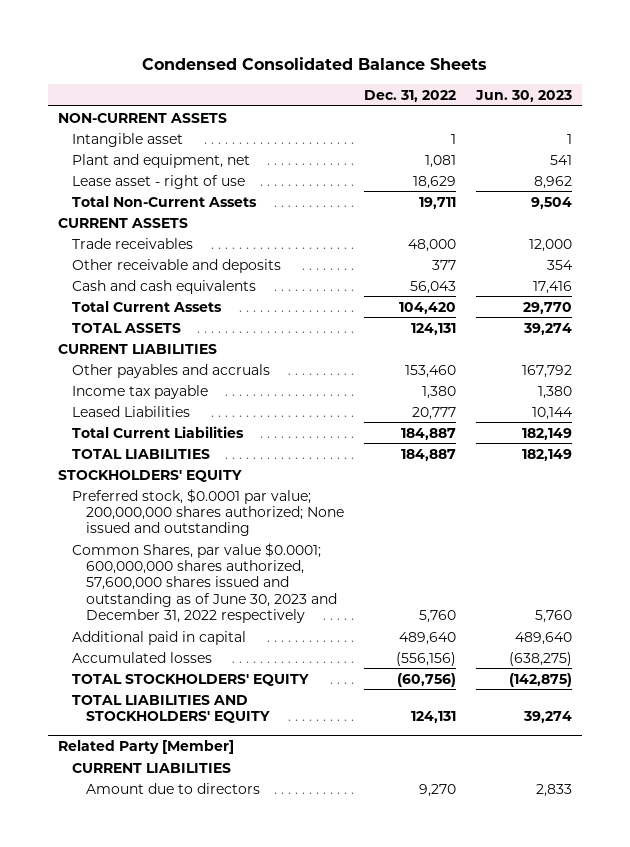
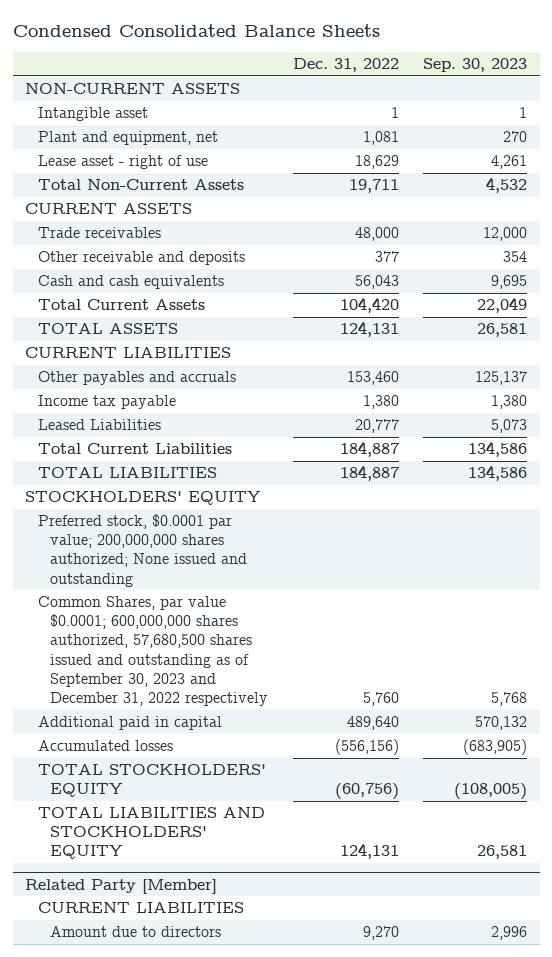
[475,89,573,102] Jun. 30, 2023 -> none
none -> [423,58,528,73] Sep. 30, 2023
[71,542,337,623] Common Shares, par value $0.0001; 600,000,000 shares authorized, 57,600,000 shares issued and outstanding as of June 30, 2023 and December 31, 2022 respectively -> [37,596,268,707] Common Shares, par value $0.0001; 600,000,000 shares authorized, 57,680,500 shares issued and outstanding as of September 30, 2023 and December 31, 2022 respectively

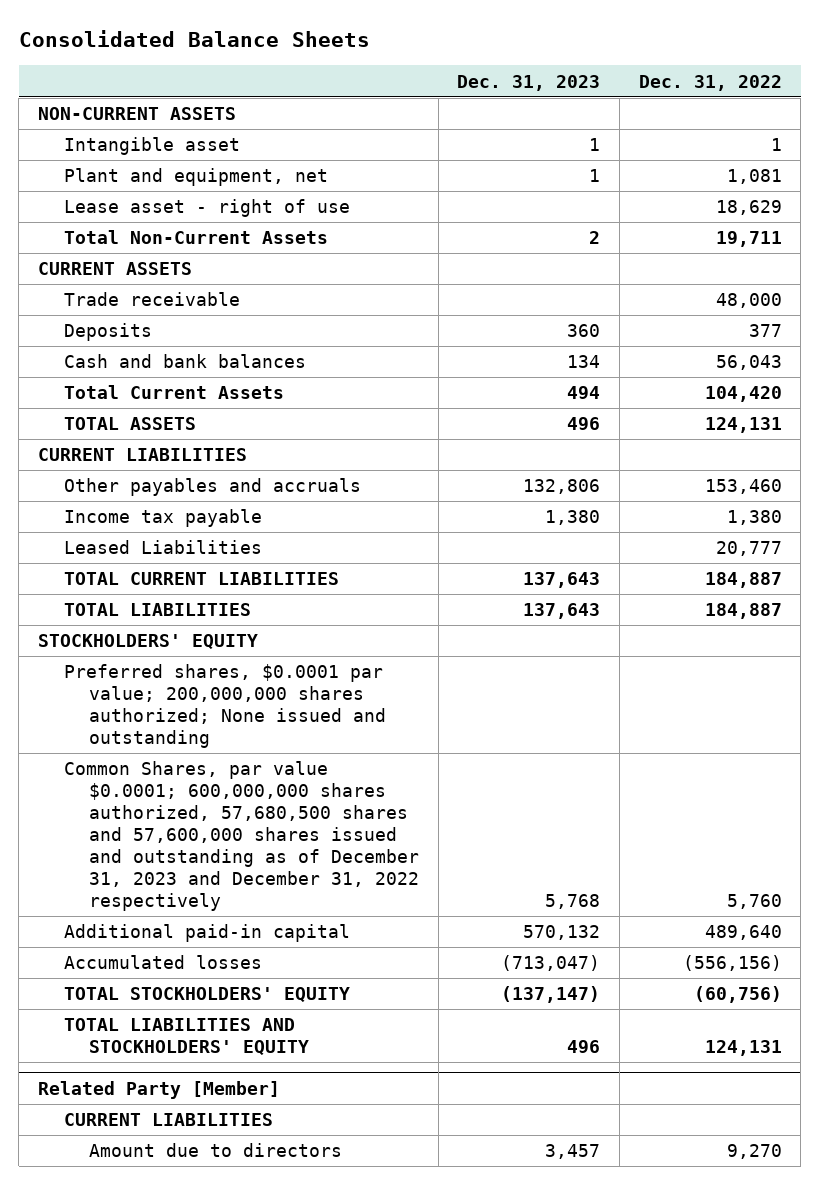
[12,23,380,37] Condensed Consolidated Balance Sheets -> [18,30,370,48] Consolidated Balance Sheets
[423,58,528,73] Sep. 30, 2023 -> none
none -> [457,74,601,91] Dec. 31, 2023
[37,227,161,239] Trade receivables -> [63,292,240,307] Trade receivable
[37,251,245,266] Other receivable and deposits -> [63,323,152,342] Deposits
[37,275,224,290] Cash and cash equivalents -> [63,354,306,369] Cash and bank balances
[37,443,232,455] Total Current Liabilities -> [63,572,339,586] TOTAL CURRENT LIABILITIES
[37,514,247,587] Preferred stock, $0.0001 par value; 200,000,000 shares authorized; None issued and outstanding -> [63,664,387,748] Preferred shares, $0.0001 par value; 200,000,000 shares authorized; None issued and outstanding
[37,596,268,707] Common Shares, par value $0.0001; 600,000,000 shares authorized, 57,680,500 shares issued and outstanding as of September 30, 2023 and December 31, 2022 respectively -> [63,761,420,911] Common Shares, par value $0.0001; 600,000,000 shares authorized, 57,680,500 shares and 57,600,000 shares issued and outstanding as of December 31, 2023 and December 31, 2022 respectively
[37,716,222,731] Additional paid in capital -> [63,924,350,943] Additional paid-in capital

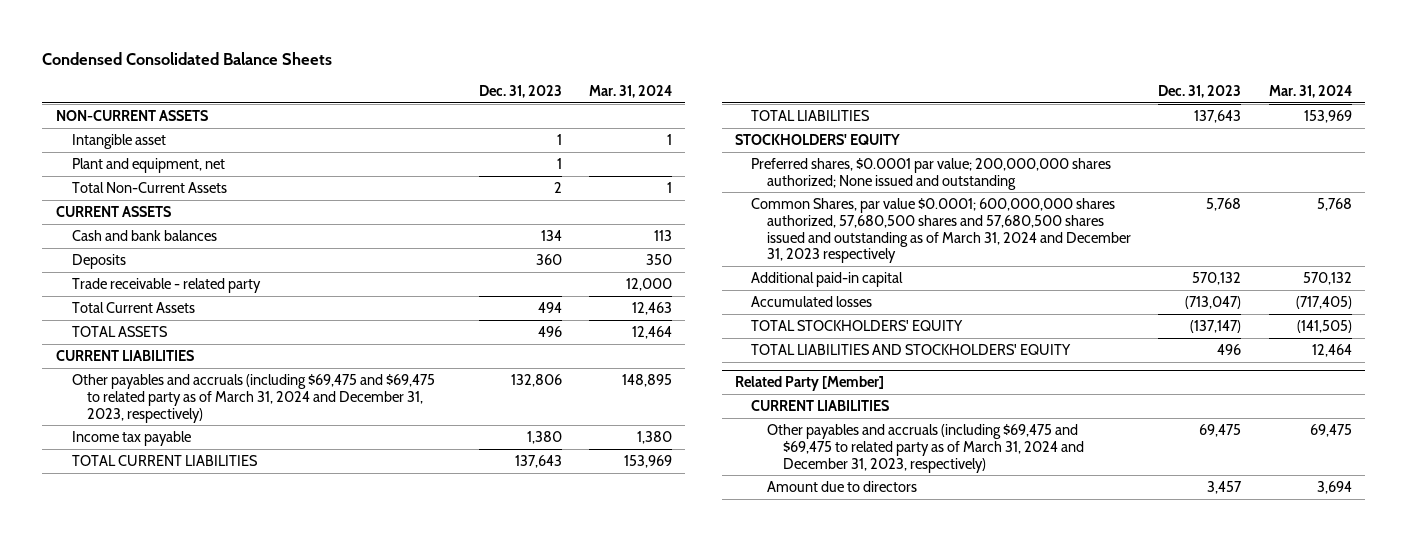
[18,30,370,48] Consolidated Balance Sheets -> [42,51,333,65] Condensed Consolidated Balance Sheets
[638,74,782,91] Dec. 31, 2022 -> none
none -> [588,85,672,99] Mar. 31, 2024
[63,199,350,218] Lease asset - right of use -> none
[63,292,240,307] Trade receivable -> none
[63,323,152,342] Deposits -> [71,253,126,269] Deposits
none -> [71,277,261,293] Trade receivable - related party
[63,478,361,497] Other payables and accruals -> [71,373,435,423] Other payables and accruals (including $69,475 and $69,475 to related party as of March 31, 2024 and December 31, 2023, respectively)
[63,540,262,555] Leased Liabilities -> none
[63,761,420,911] Common Shares, par value $0.0001; 600,000,000 shares authorized, 57,680,500 shares and 57,600,000 shares issued and outstanding as of December 31, 2023 and December 31, 2022 respectively -> [751,197,1132,264] Common Shares, par value $0.0001; 600,000,000 shares authorized, 57,680,500 shares and 57,680,500 shares issued and outstanding as of March 31, 2024 and December 31, 2023 respectively
none -> [767,423,1085,473] Other payables and accruals (including $69,475 and $69,475 to related party as of March 31, 2024 and December 31, 2023, respectively)

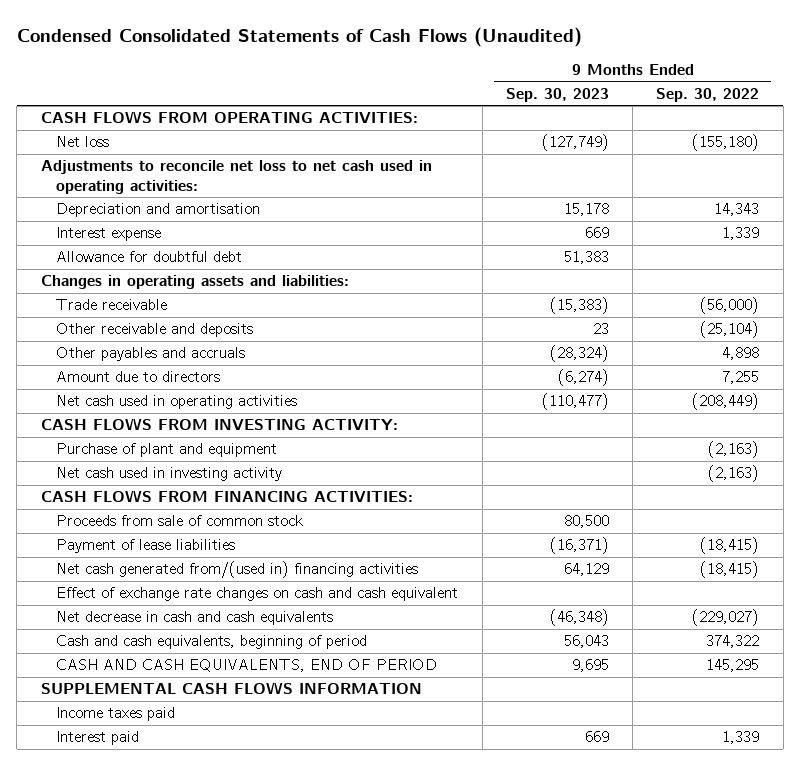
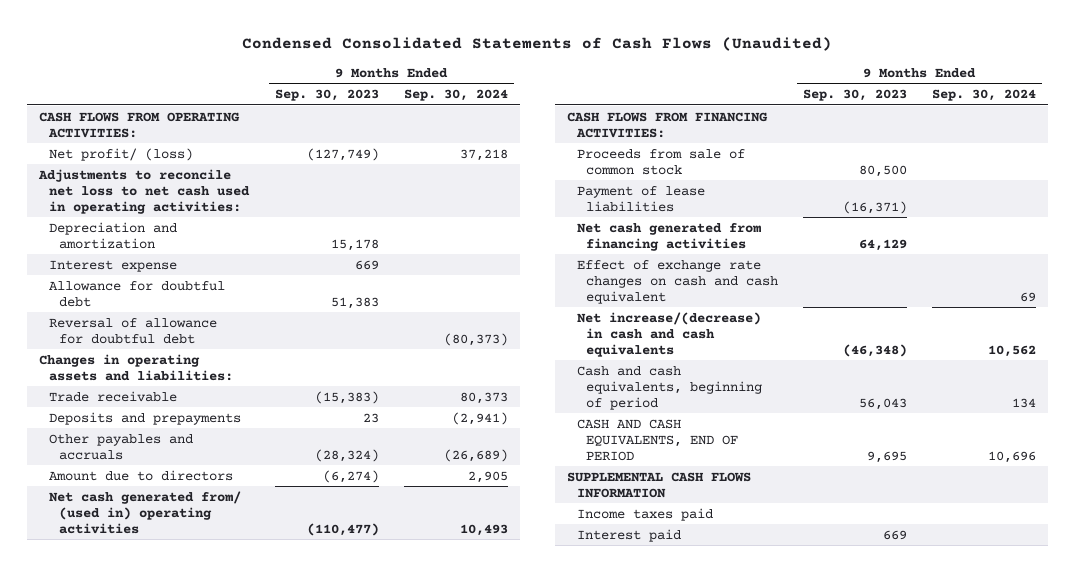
[656,87,760,102] Sep. 30, 2022 -> none
none -> [403,88,508,101] Sep. 30, 2024
[56,136,110,148] Net loss -> [48,147,193,161] Net profit/ (loss)
[56,203,261,218] Depreciation and amortisation -> [48,221,177,249] Depreciation and amortization
none -> [48,317,217,344] Reversal of allowance for doubtful debt
[56,323,254,338] Other receivable and deposits -> none
none -> [48,411,241,425] Deposits and prepayments
[40,418,398,431] CASH FLOWS FROM INVESTING ACTIVITY: -> none
[56,443,278,458] Purchase of plant and equipment -> none
[56,467,283,482] Net cash used in investing activity -> none
[56,395,298,410] Net cash used in operating activities -> [48,490,241,534] Net cash generated from/ (used in) operating activities
[56,561,419,579] Net cash generated from/(used in) financing activities -> [576,222,761,251] Net cash generated from financing activities
[56,611,334,626] Net decrease in cash and cash equivalents -> [576,311,761,357] Net increase/(decrease) in cash and cash equivalents

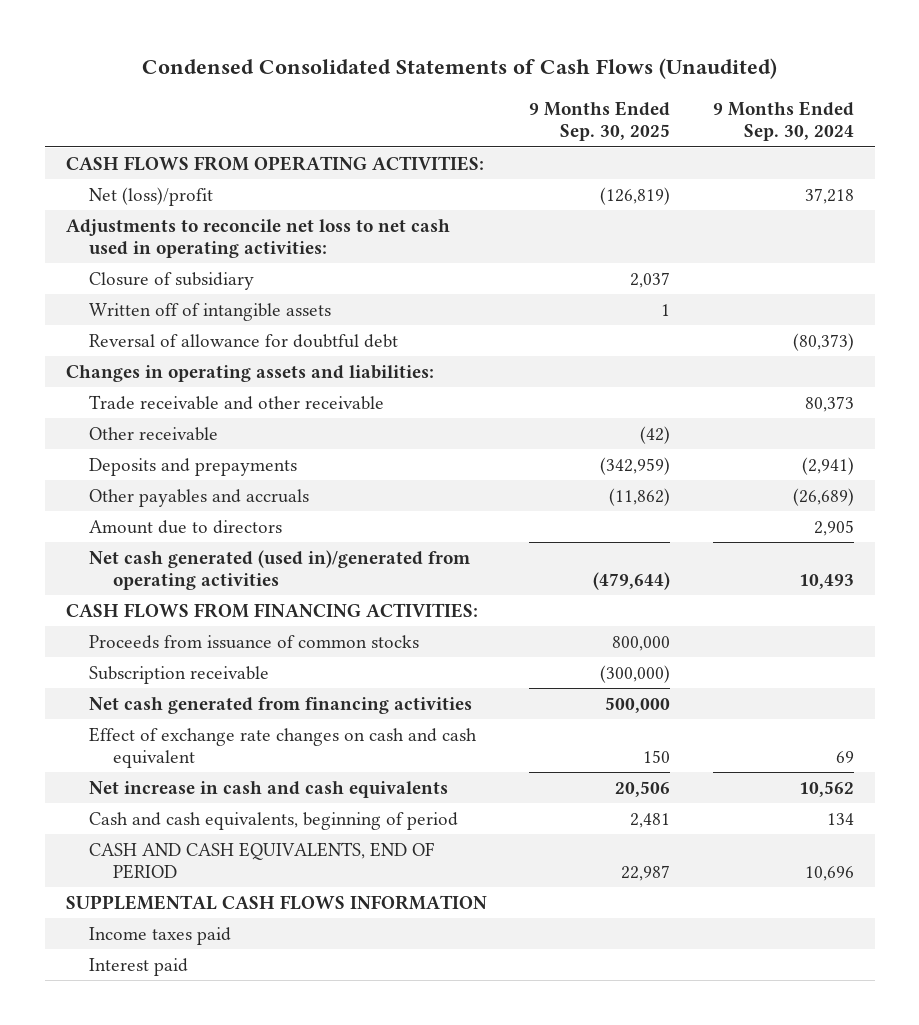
[275,88,380,101] Sep. 30, 2023 -> none
none -> [529,101,671,142] 9 Months Ended Sep. 30, 2025
[48,147,193,161] Net profit/ (loss) -> [89,186,214,206] Net (loss)/profit
[48,221,177,249] Depreciation and amortization -> none
[48,259,177,272] Interest expense -> none
[48,280,225,307] Allowance for doubtful debt -> none
none -> [89,271,255,290] Closure of subsidiary
none -> [89,302,332,321] Written off of intangible assets
[48,390,177,402] Trade receivable -> [89,394,385,410] Trade receivable and other receivable
none -> [89,426,219,441] Other receivable
[48,490,241,534] Net cash generated from/ (used in) operating activities -> [89,549,471,590] Net cash generated (used in)/generated from operating activities
[576,185,705,212] Payment of lease liabilities -> none
[576,148,745,175] Proceeds from sale of common stock -> [89,634,420,649] Proceeds from issuance of common stocks
none -> [89,665,270,684] Subscription receivable
[576,311,761,357] Net increase/(decrease) in cash and cash equivalents -> [89,780,449,798] Net increase in cash and cash equivalents

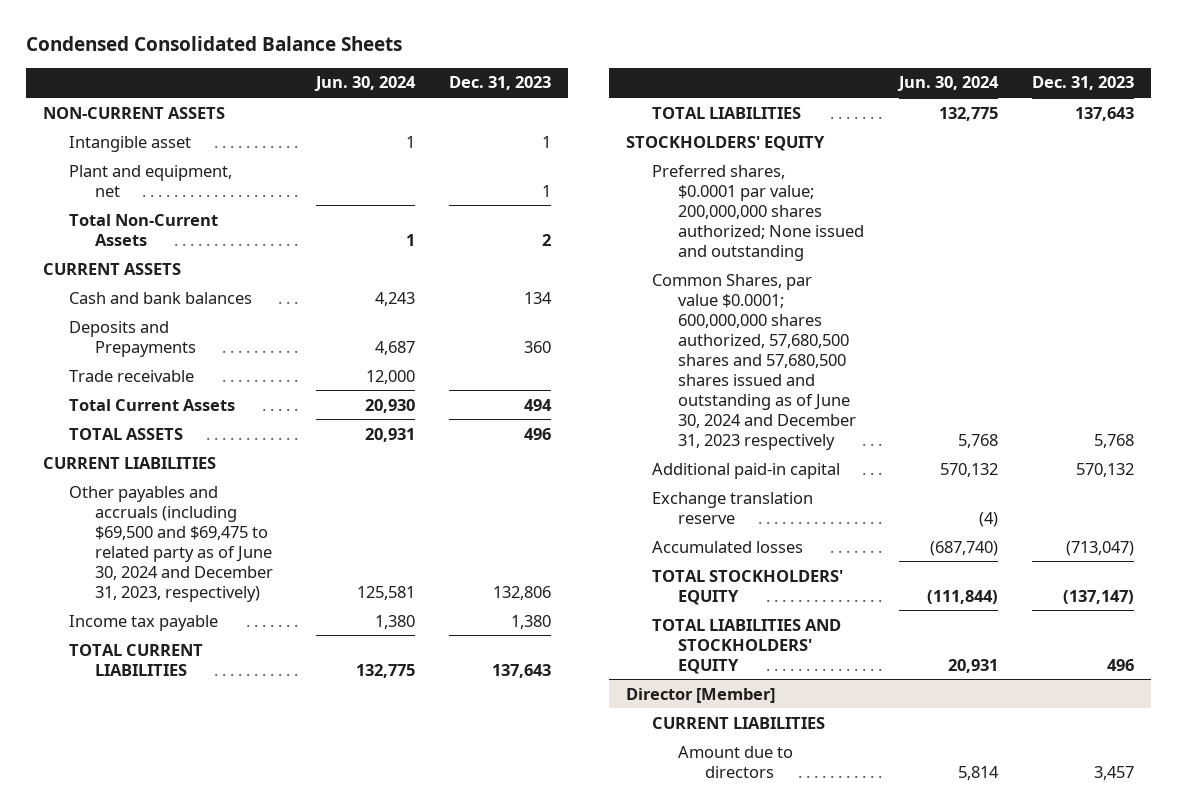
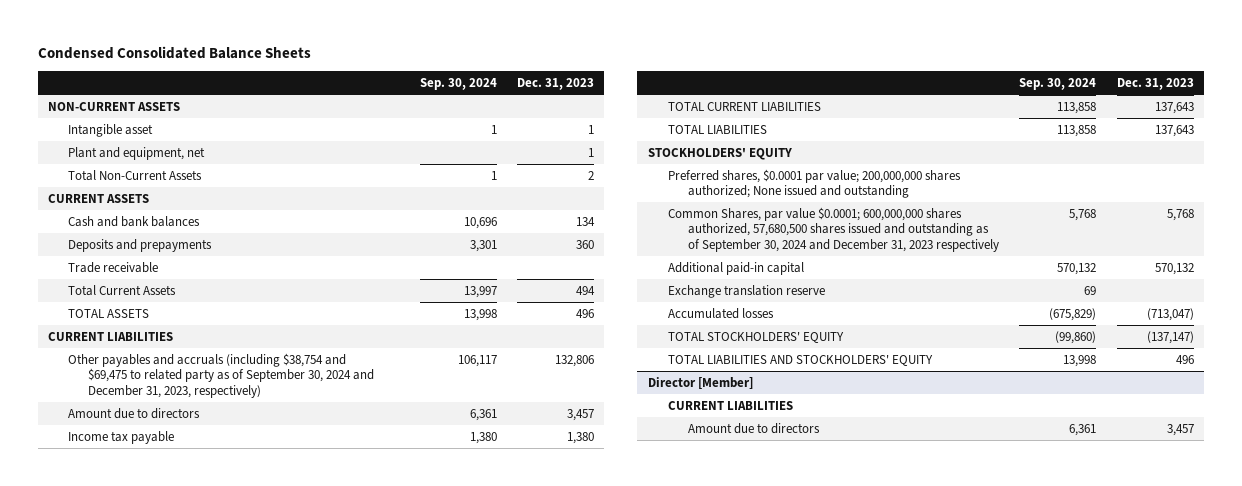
[313,76,416,92] Jun. 30, 2024 -> none
none -> [419,78,497,91] Sep. 30, 2024
[69,320,197,357] Deposits and Prepayments -> [68,238,213,252] Deposits and prepayments
[69,485,274,602] Other payables and accruals (including $69,500 and $69,475 to related party as of June 30, 2024 and December 31, 2023, respectively) -> [68,352,375,399] Other payables and accruals (including $38,754 and $69,475 to related party as of September 30, 2024 and December 31, 2023, respectively)
none -> [68,407,201,419] Amount due to directors
[652,273,857,450] Common Shares, par value $0.0001; 600,000,000 shares authorized, 57,680,500 shares and 57,680,500 shares issued and outstanding as of June 30, 2024 and December 31, 2023 respectively -> [667,206,999,253] Common Shares, par value $0.0001; 600,000,000 shares authorized, 57,680,500 shares issued and outstanding as of September 30, 2024 and December 31, 2023 respectively

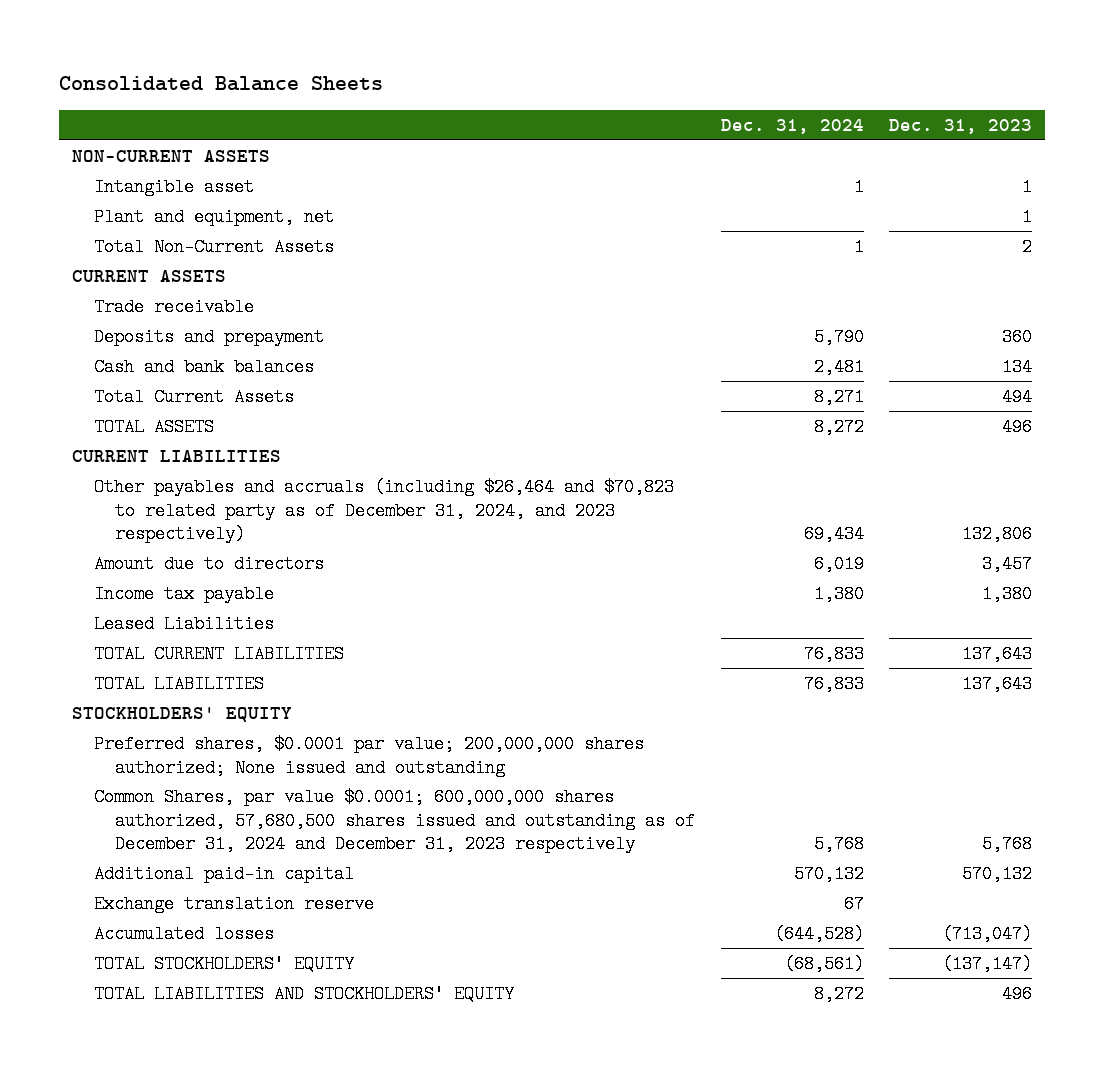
[37,46,311,60] Condensed Consolidated Balance Sheets -> [59,75,384,91] Consolidated Balance Sheets
[419,78,497,91] Sep. 30, 2024 -> none
none -> [720,118,864,134] Dec. 31, 2024
[68,238,213,252] Deposits and prepayments -> none
none -> [93,327,324,346] Deposits and prepayment
[68,215,201,227] Cash and bank balances -> [93,357,314,376] Cash and bank balances
[68,352,375,399] Other payables and accruals (including $38,754 and $69,475 to related party as of September 30, 2024 and December 31, 2023, respectively) -> [93,477,674,544] Other payables and accruals (including $26,464 and $70,823 to related party as of December 31, 2024, and 2023 respectively)
none -> [93,614,274,633] Leased Liabilities
[667,206,999,253] Common Shares, par value $0.0001; 600,000,000 shares authorized, 57,680,500 shares issued and outstanding as of September 30, 2024 and December 31, 2023 respectively -> [93,787,696,854] Common Shares, par value $0.0001; 600,000,000 shares authorized, 57,680,500 shares issued and outstanding as of December 31, 2024 and December 31, 2023 respectively
[647,376,753,389] Director [Member] -> none
[667,400,793,410] CURRENT LIABILITIES -> none
[687,422,820,434] Amount due to directors -> none

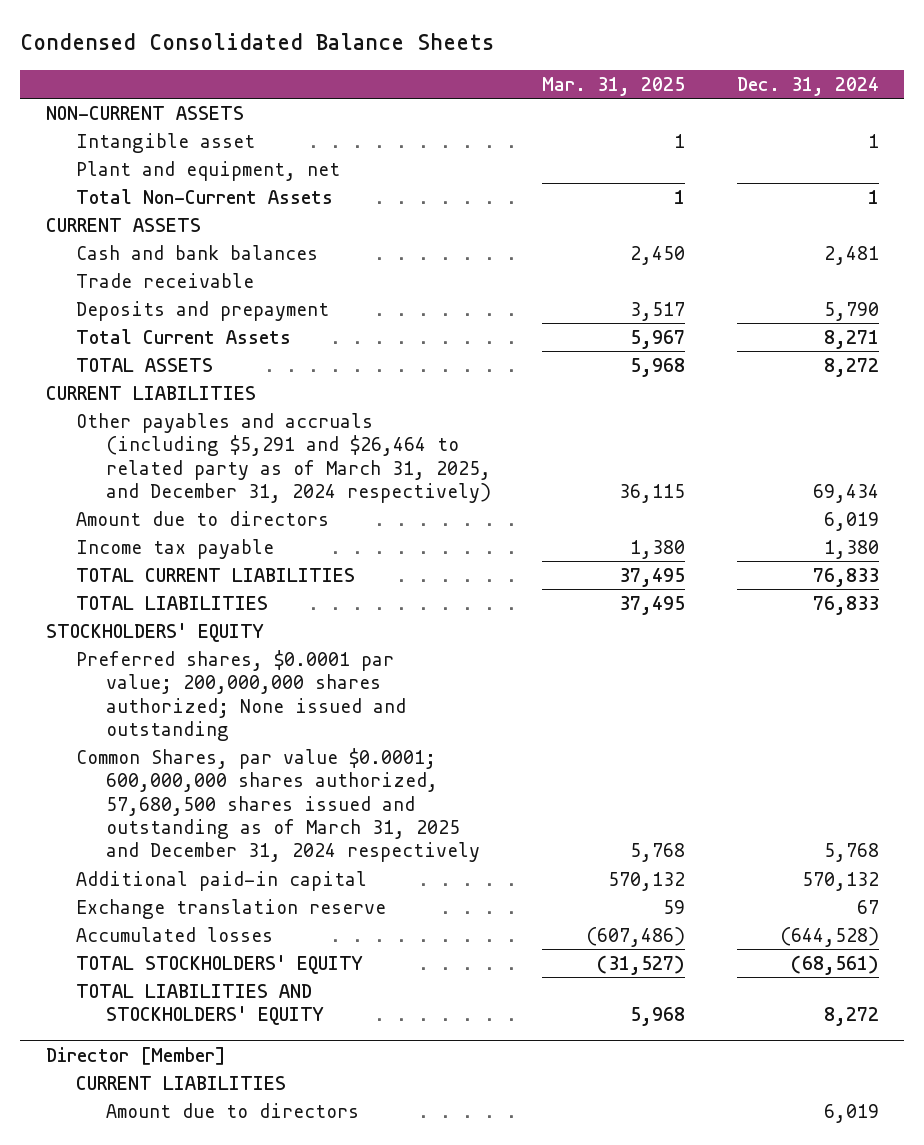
[59,75,384,91] Consolidated Balance Sheets -> [20,33,495,51] Condensed Consolidated Balance Sheets
[889,118,1033,134] Dec. 31, 2023 -> none
none -> [542,76,686,96] Mar. 31, 2025
[93,357,314,376] Cash and bank balances -> [75,244,318,260] Cash and bank balances
[93,477,674,544] Other payables and accruals (including $26,464 and $70,823 to related party as of December 31, 2024, and 2023 respectively) -> [75,412,491,503] Other payables and accruals (including $5,291 and $26,464 to related party as of March 31, 2025, and December 31, 2024 respectively)
[93,614,274,633] Leased Liabilities -> none
[93,787,696,854] Common Shares, par value $0.0001; 600,000,000 shares authorized, 57,680,500 shares issued and outstanding as of December 31, 2024 and December 31, 2023 respectively -> [75,747,480,863] Common Shares, par value $0.0001; 600,000,000 shares authorized, 57,680,500 shares issued and outstanding as of March 31, 2025 and December 31, 2024 respectively
none -> [45,1046,226,1065] Director [Member]
none -> [75,1075,286,1090] CURRENT LIABILITIES
none -> [105,1102,359,1118] Amount due to directors

